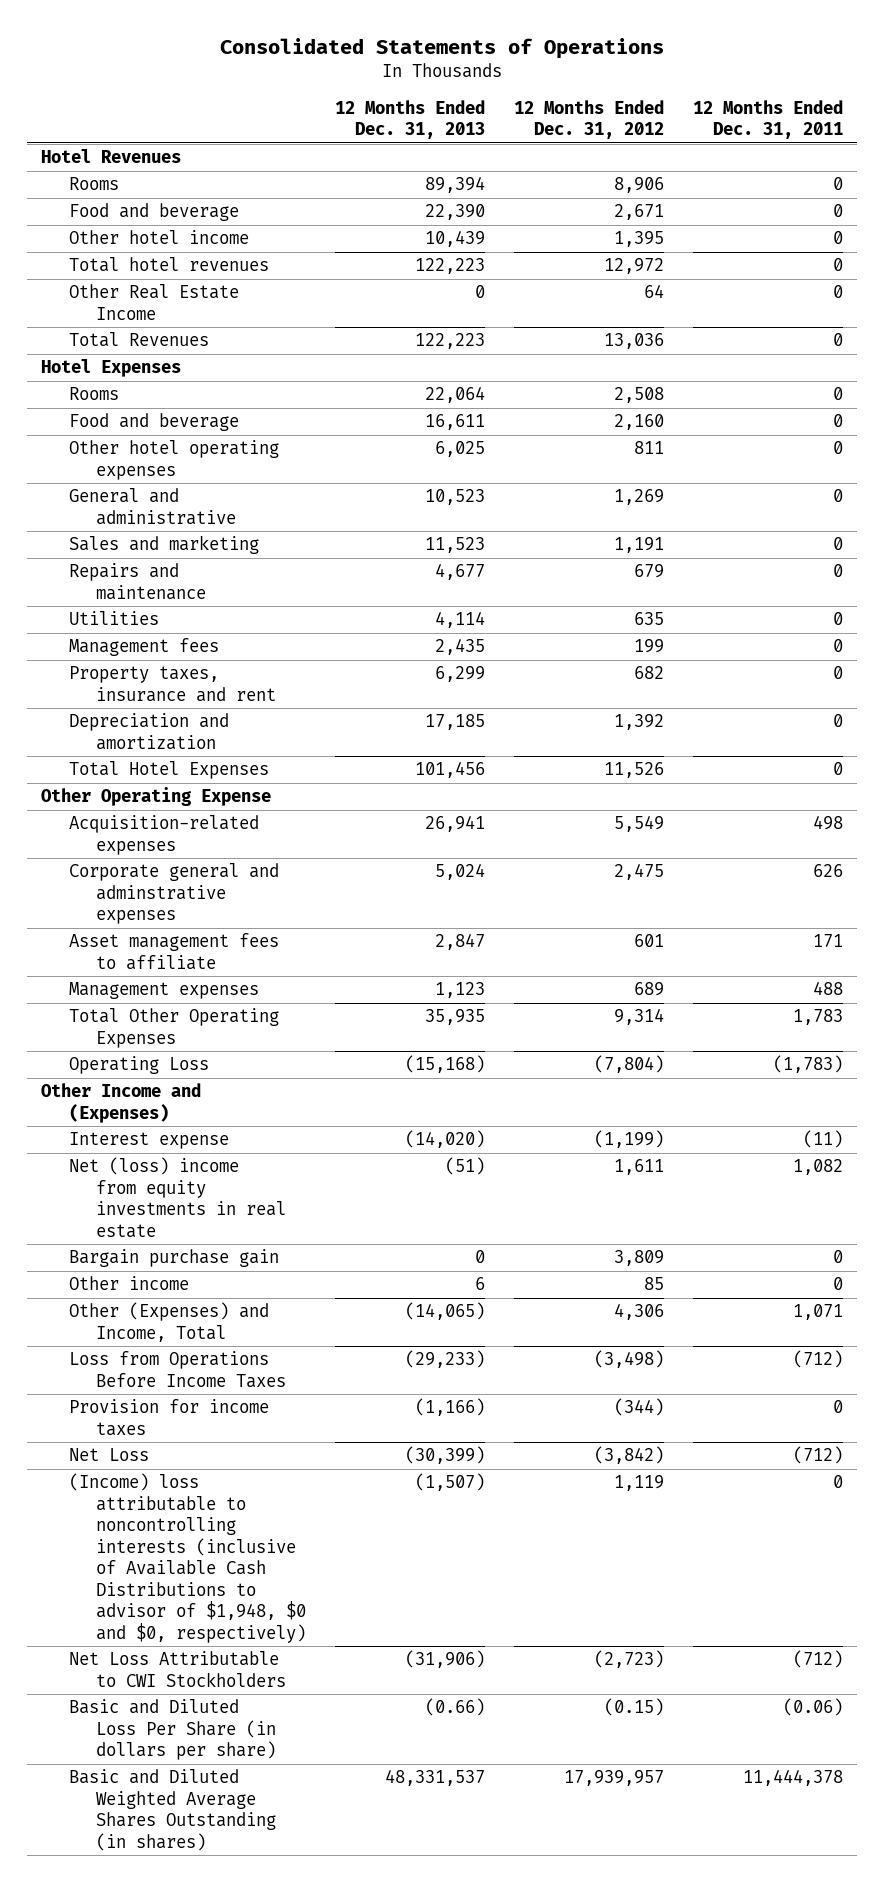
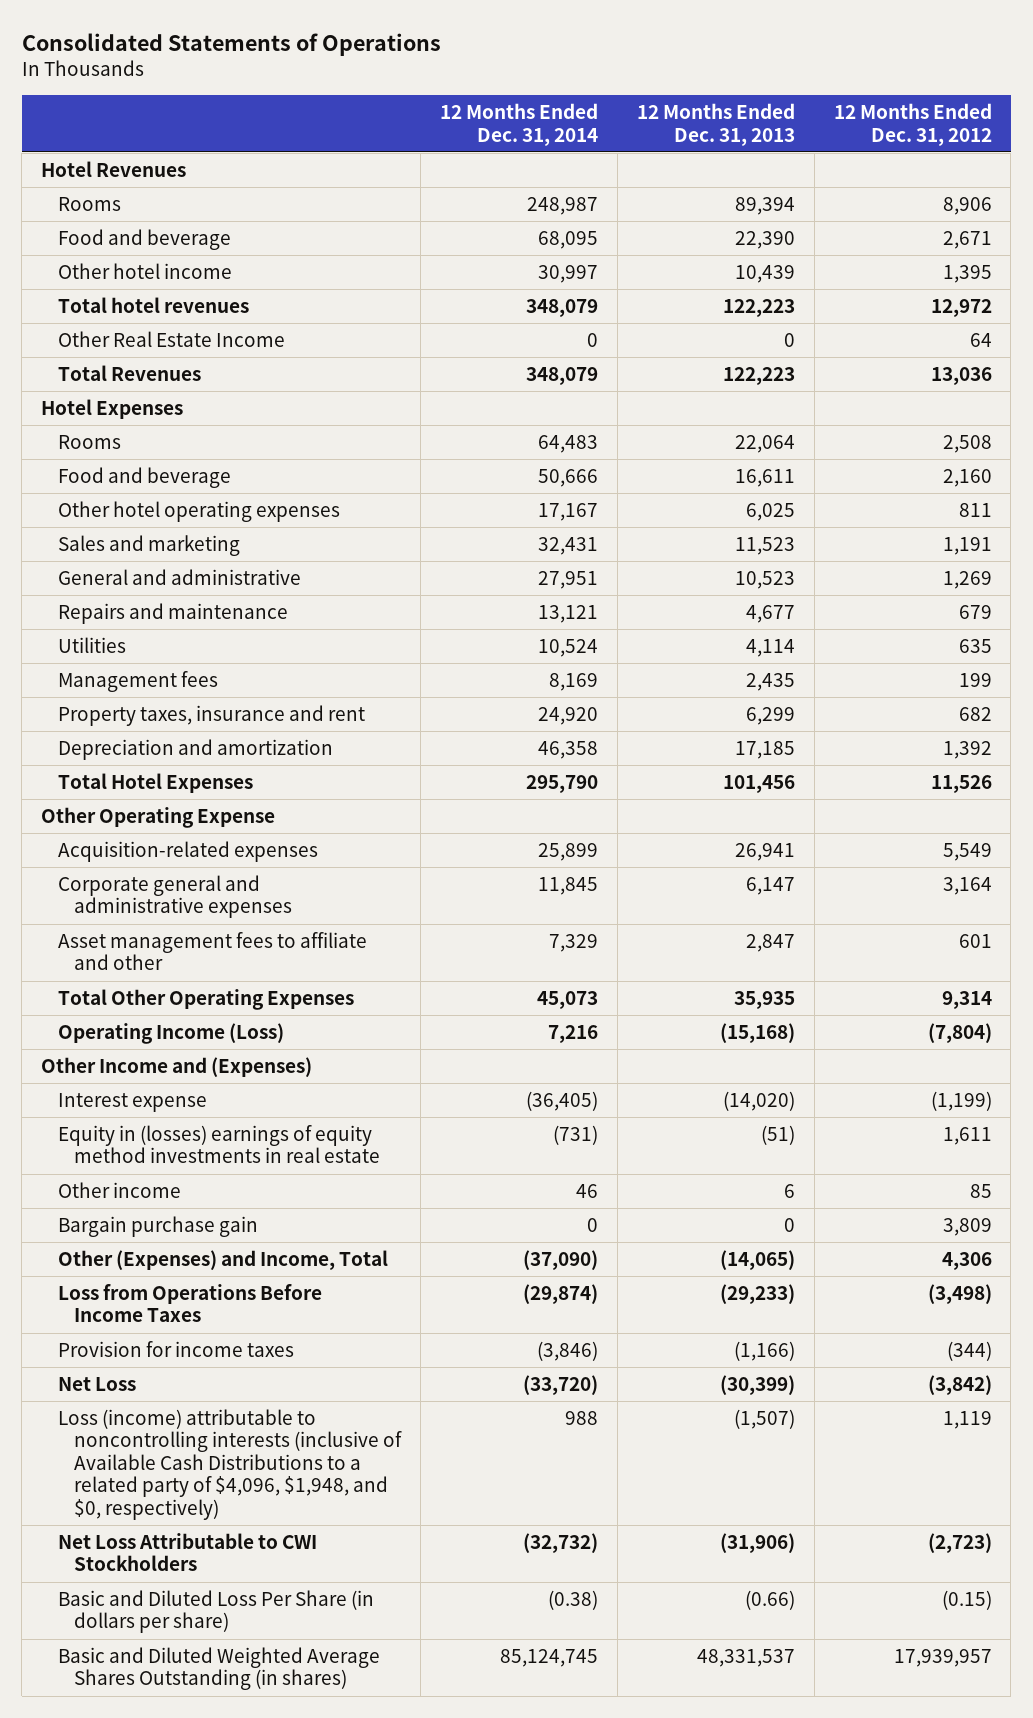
[692,99,843,140] 12 Months Ended Dec. 31, 2011 -> none
none -> [439,103,598,146] 12 Months Ended Dec. 31, 2014
[68,488,236,525] General and administrative -> [57,568,301,585] General and administrative
[68,982,259,1000] Management expenses -> none
[68,863,279,925] Corporate general and adminstrative expenses -> [57,874,292,919] Corporate general and administrative expenses
[434,863,485,881] 5,024 -> [745,876,795,895] 6,147
[613,863,664,881] 2,475 -> [942,876,992,895] 3,164
[68,933,279,970] Asset management fees to affiliate -> [57,931,367,971] Asset management fees to affiliate and other
[68,1056,209,1075] Operating Loss -> [57,1022,284,1044] Operating Income (Loss)
[68,1157,286,1238] Net (loss) income from equity investments in real estate -> [57,1124,380,1164] Equity in (losses) earnings of equity method investments in real estate
[68,1249,279,1268] Bargain purchase gain -> [57,1215,258,1237] Bargain purchase gain
[68,1473,306,1643] (Income) loss attributable to noncontrolling interests (inclusive of Available Cash Distributions to advisor of $1,948, $0 and $0, respectively) -> [57,1408,402,1520] Loss (income) attributable to noncontrolling interests (inclusive of Available Cash Distributions to a related party of $4,096, $1,948, and $0, respectively)

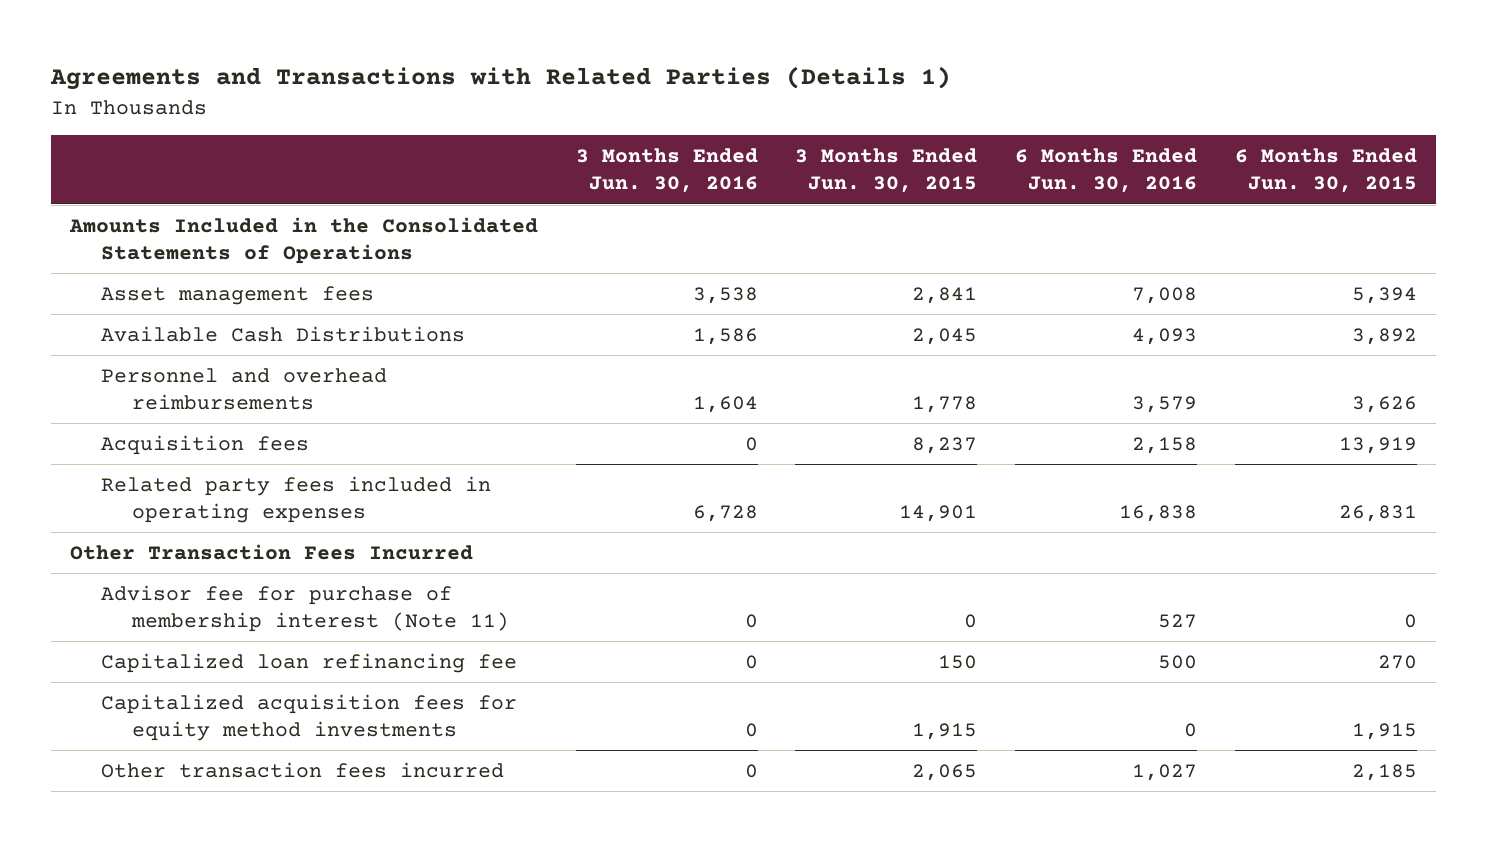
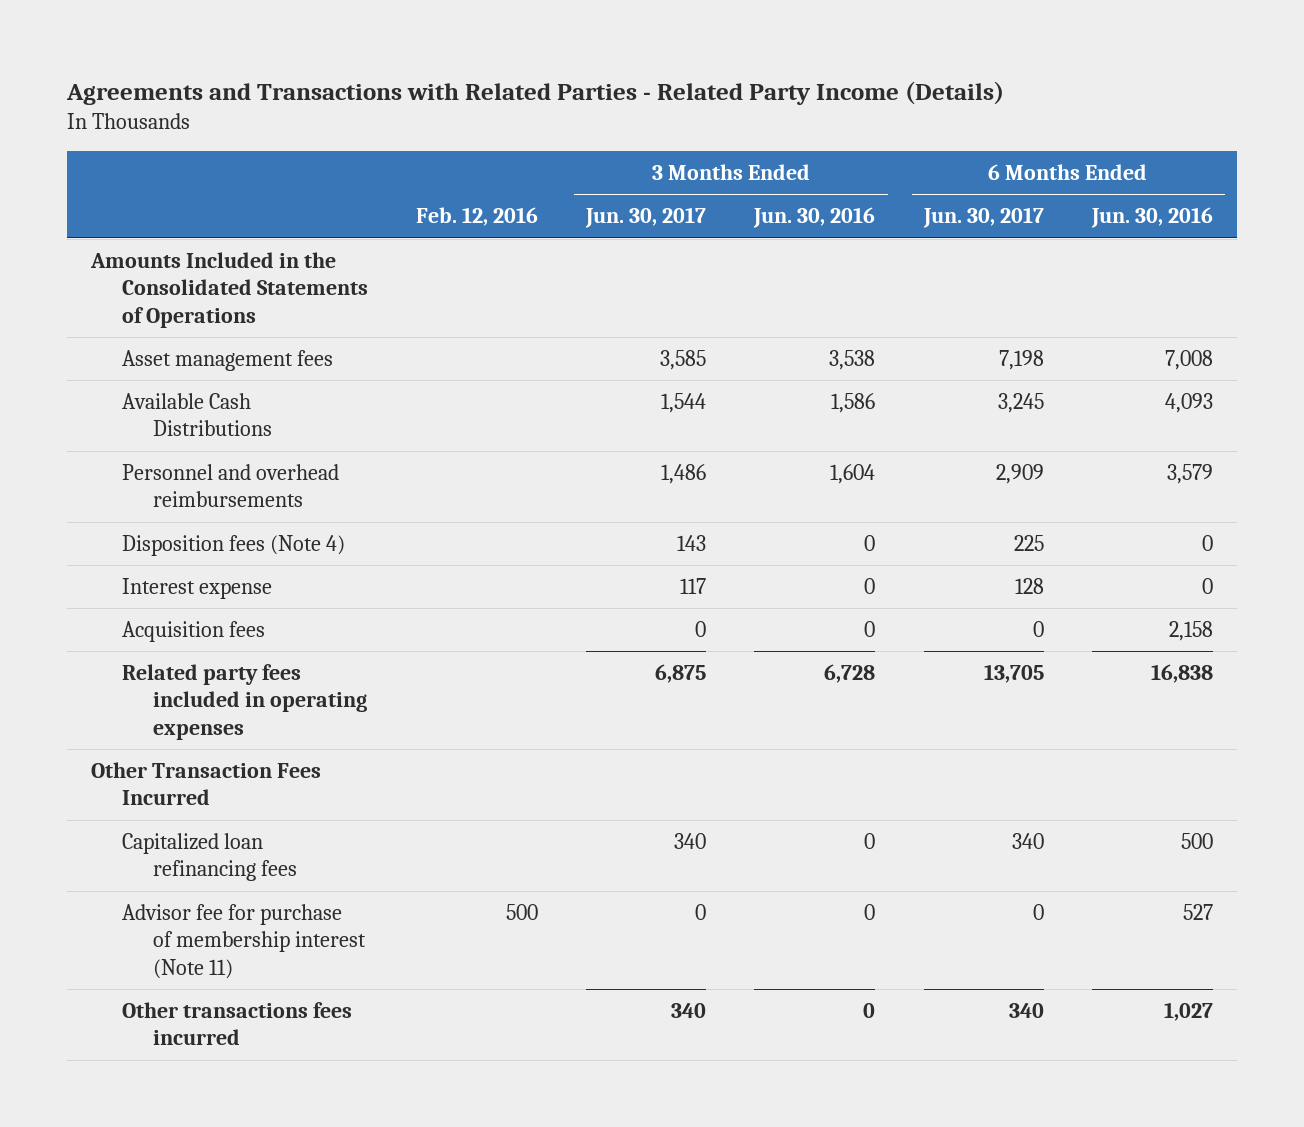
[49,66,951,91] Agreements and Transactions with Related Parties (Details 1) -> [65,81,1004,106] Agreements and Transactions with Related Parties - Related Party Income (Details)
[795,148,978,194] 3 Months Ended Jun. 30, 2015 -> none
[1235,148,1418,194] 6 Months Ended Jun. 30, 2015 -> none
none -> [415,207,538,227] Feb. 12, 2016
none -> [585,207,707,229] Jun. 30, 2017
none -> [922,207,1044,229] Jun. 30, 2017
none -> [121,535,345,557] Disposition fees (Note 4)
none -> [121,578,272,600] Interest expense
none -> [121,833,297,882] Capitalized loan refinancing fees
[100,653,517,674] Capitalized loan refinancing fee -> none
[100,694,517,741] Capitalized acquisition fees for equity method investments -> none
[100,762,504,779] Other transaction fees incurred -> [121,1002,352,1046] Other transactions fees incurred

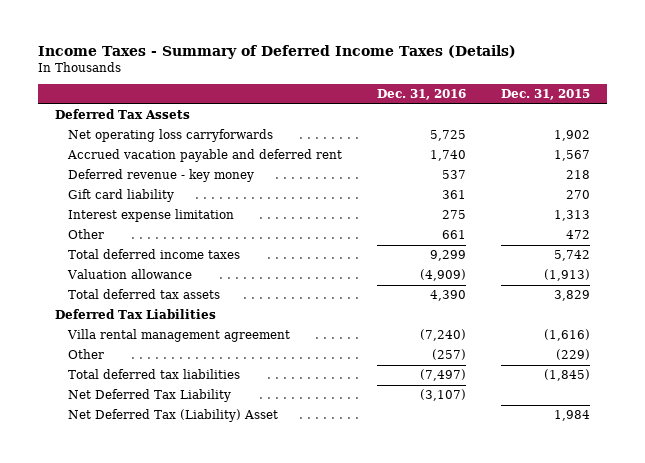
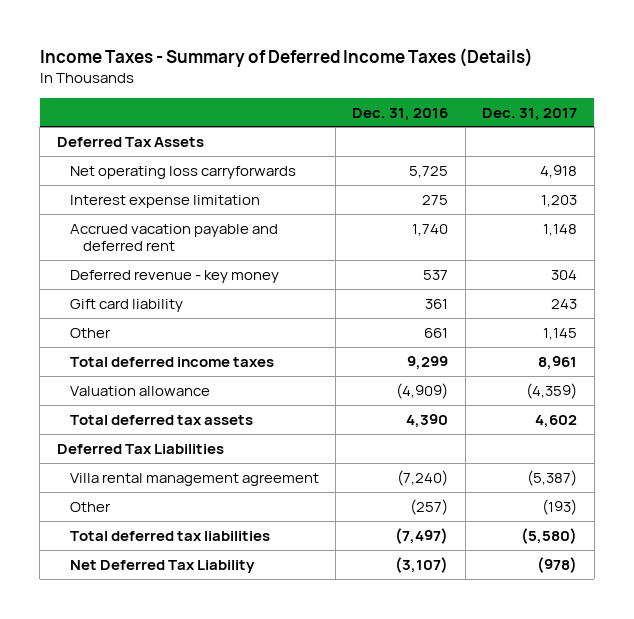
[500,89,590,101] Dec. 31, 2015 -> none
none -> [482,107,578,121] Dec. 31, 2017
[67,209,234,223] Interest expense limitation -> [69,194,260,208] Interest expense limitation
[67,409,278,423] Net Deferred Tax (Liability) Asset -> none

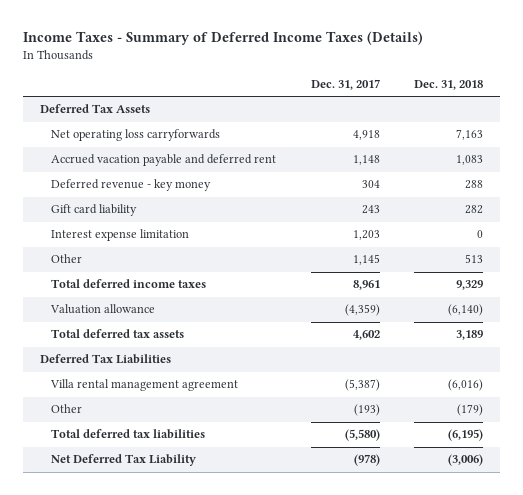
[352,107,449,121] Dec. 31, 2016 -> none
none -> [414,80,484,91] Dec. 31, 2018
[69,194,260,208] Interest expense limitation -> [51,229,190,242] Interest expense limitation

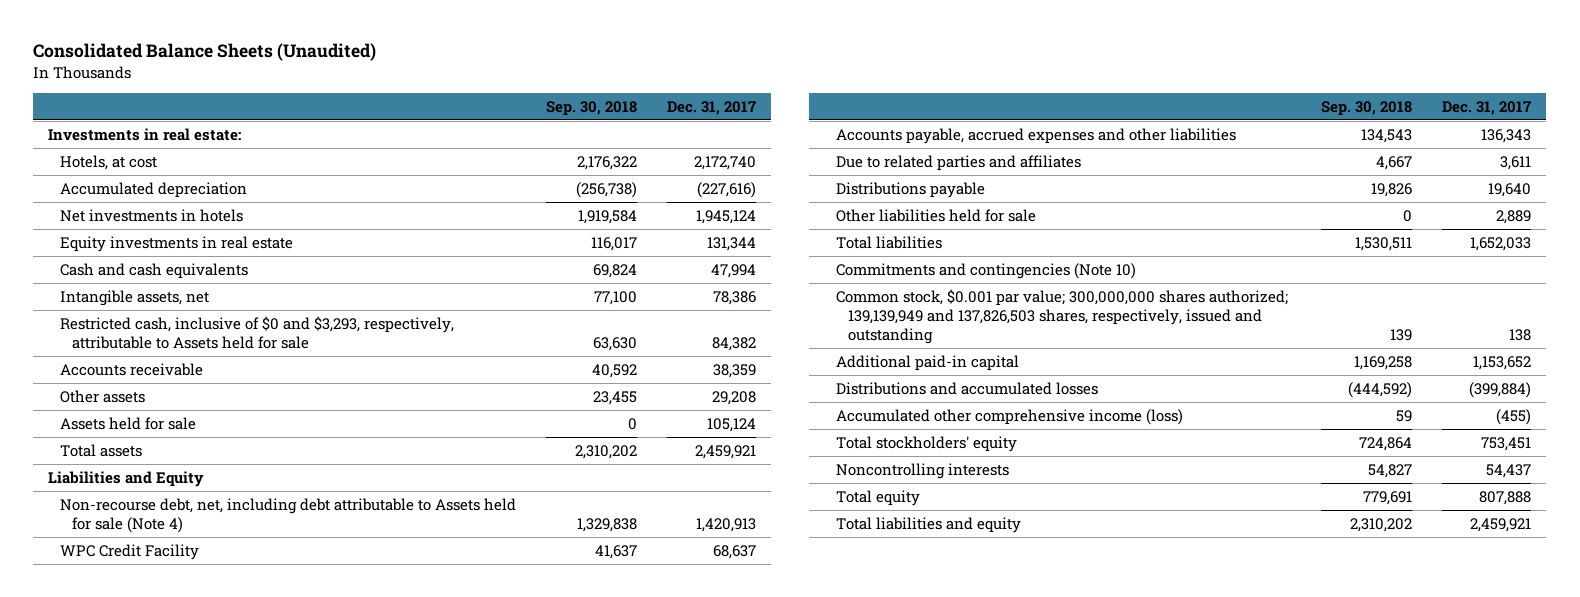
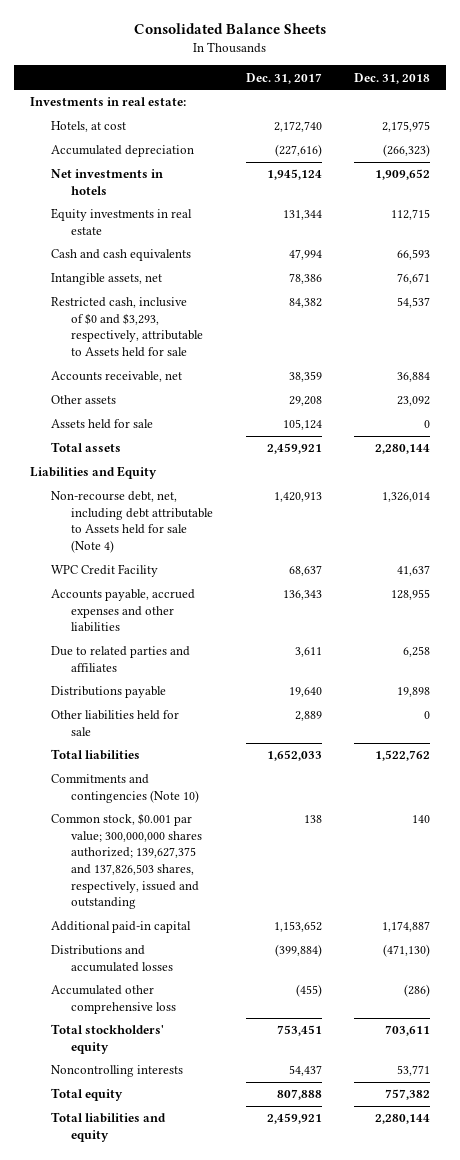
[33,43,377,62] Consolidated Balance Sheets (Unaudited) -> [134,23,327,35] Consolidated Balance Sheets
[546,100,638,116] Sep. 30, 2018 -> none
none -> [354,72,431,84] Dec. 31, 2018
[60,362,204,376] Accounts receivable -> [50,371,182,383] Accounts receivable, net
[835,288,1288,344] Common stock, $0.001 par value; 300,000,000 shares authorized; 139,139,949 and 137,826,503 shares, respectively, issued and outstanding -> [50,813,203,910] Common stock, $0.001 par value; 300,000,000 shares authorized; 139,627,375 and 137,826,503 shares, respectively, issued and outstanding
[835,408,1183,425] Accumulated other comprehensive income (loss) -> [50,985,177,1014] Accumulated other comprehensive loss

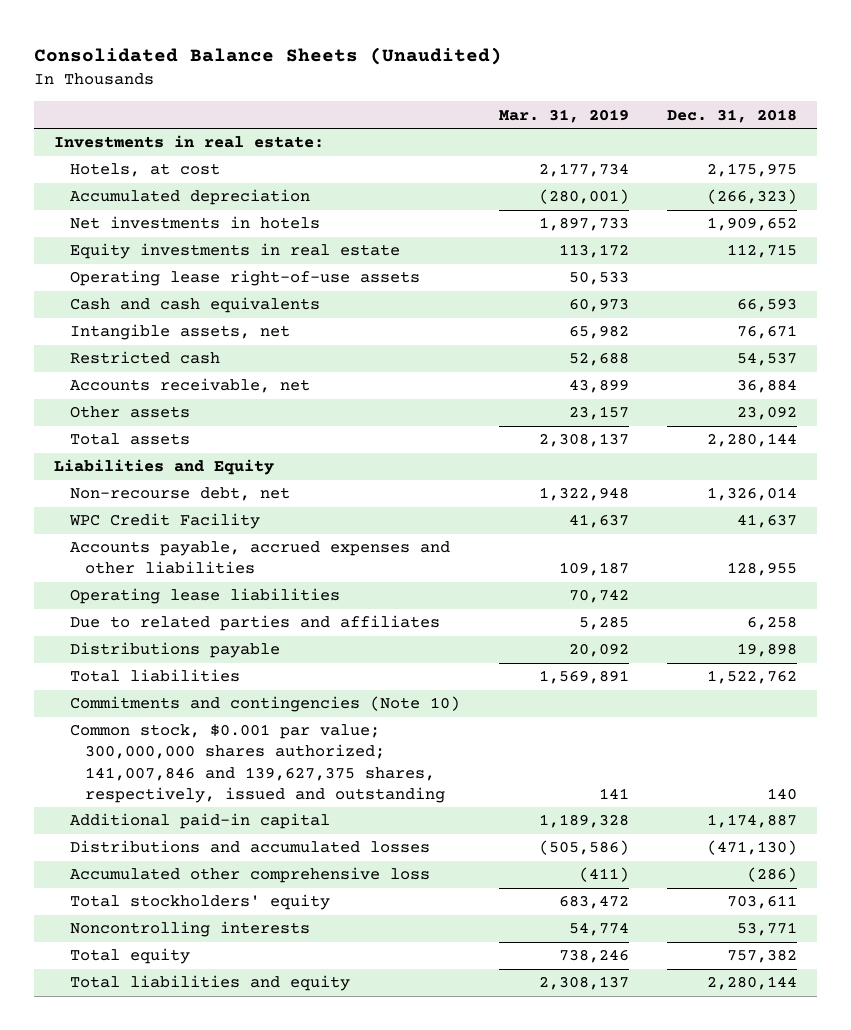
[134,23,327,35] Consolidated Balance Sheets -> [34,46,503,65] Consolidated Balance Sheets (Unaudited)
[245,72,322,84] Dec. 31, 2017 -> none
none -> [498,108,629,123] Mar. 31, 2019
none -> [69,270,420,287] Operating lease right-of-use assets
[50,297,204,358] Restricted cash, inclusive of $0 and $3,293, respectively, attributable to Assets held for sale -> [69,351,220,365] Restricted cash
[50,419,153,430] Assets held for sale -> none
[50,491,214,554] Non-recourse debt, net, including debt attributable to Assets held for sale (Note 4) -> [69,487,290,502] Non-recourse debt, net
none -> [69,588,340,605] Operating lease liabilities
[50,710,179,736] Other liabilities held for sale -> none
[50,813,203,910] Common stock, $0.001 par value; 300,000,000 shares authorized; 139,627,375 and 137,826,503 shares, respectively, issued and outstanding -> [69,724,446,803] Common stock, $0.001 par value; 300,000,000 shares authorized; 141,007,846 and 139,627,375 shares, respectively, issued and outstanding

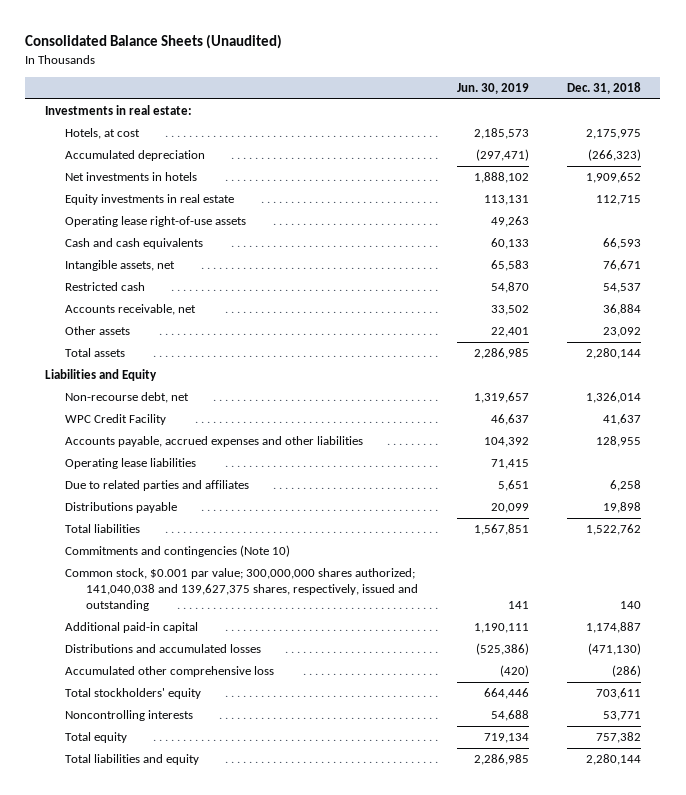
[498,108,629,123] Mar. 31, 2019 -> none
none -> [456,83,529,95] Jun. 30, 2019
[69,724,446,803] Common stock, $0.001 par value; 300,000,000 shares authorized; 141,007,846 and 139,627,375 shares, respectively, issued and outstanding -> [65,568,419,612] Common stock, $0.001 par value; 300,000,000 shares authorized; 141,040,038 and 139,627,375 shares, respectively, issued and outstanding

